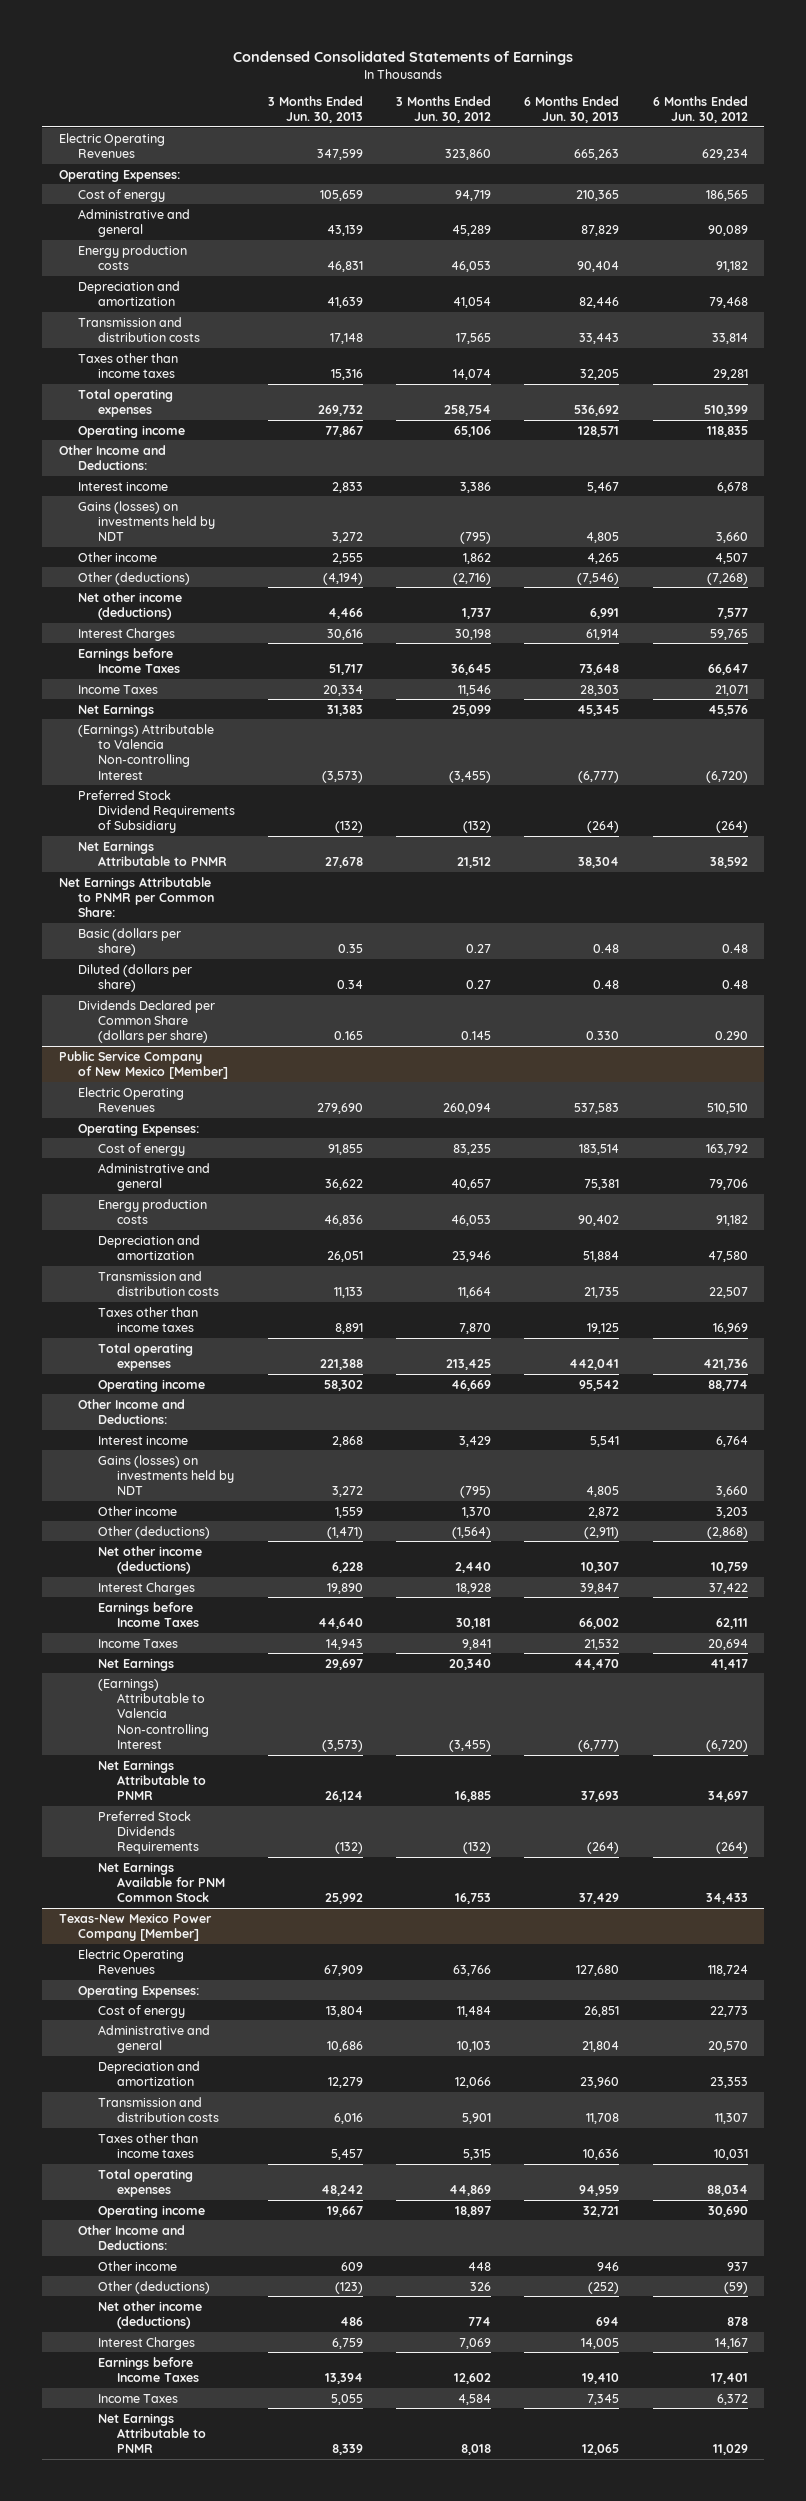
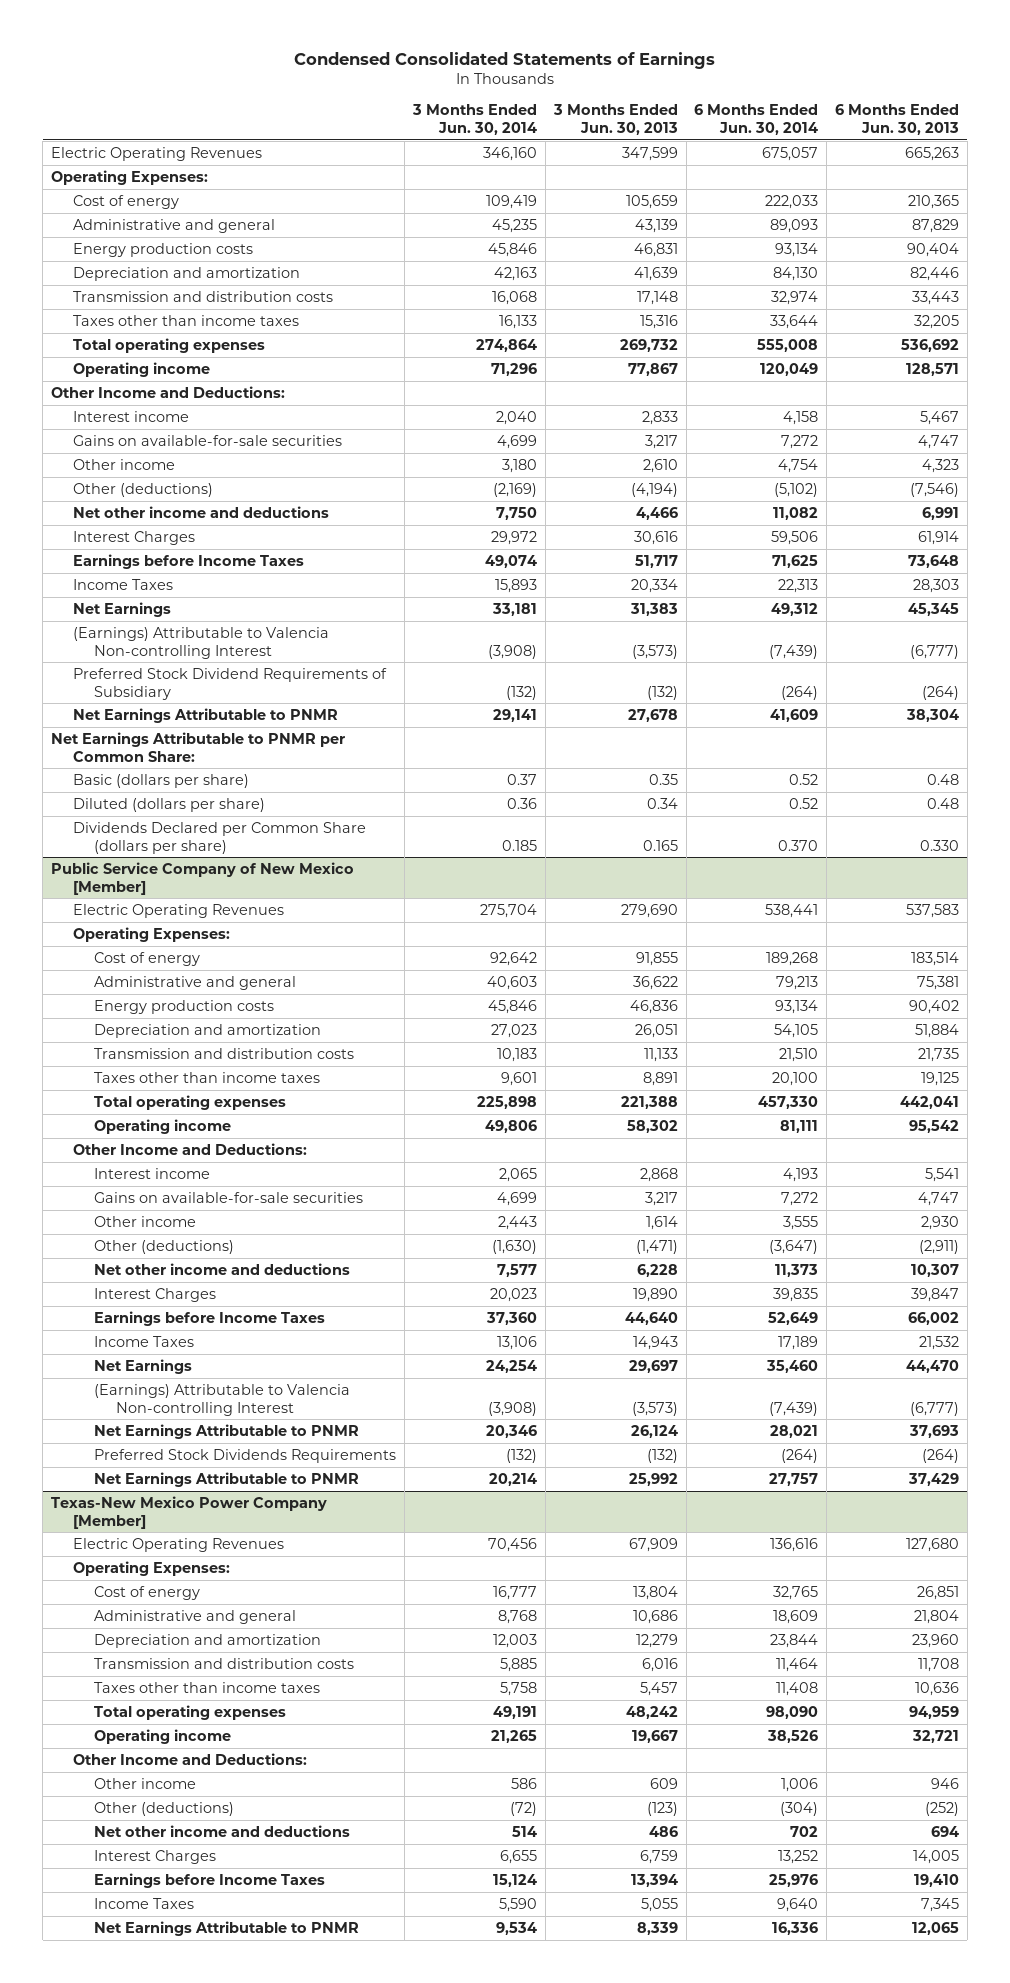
[396,95,492,124] 3 Months Ended Jun. 30, 2012 -> none
[652,95,748,124] 6 Months Ended Jun. 30, 2012 -> none
none -> [411,104,537,135] 3 Months Ended Jun. 30, 2014
none -> [694,104,819,135] 6 Months Ended Jun. 30, 2014
[78,500,215,542] Gains (losses) on investments held by NDT -> none
none -> [72,434,342,446] Gains on available-for-sale securities
[332,552,364,564] 2,555 -> [642,458,678,473] 2,610
[587,552,620,564] 4,265 -> [922,458,960,473] 4,323
[78,591,183,620] Net other income (deductions) -> [72,505,329,518] Net other income and deductions
[97,1454,235,1496] Gains (losses) on investments held by NDT -> none
none -> [94,1191,364,1203] Gains on available-for-sale securities
[335,1506,364,1518] 1,559 -> [645,1215,678,1230] 1,614
[588,1506,620,1518] 2,872 -> [921,1215,960,1230] 2,930
[97,1545,202,1574] Net other income (deductions) -> [94,1262,351,1275] Net other income and deductions
[97,1861,226,1903] Net Earnings Available for PNM Common Stock -> [94,1471,360,1487] Net Earnings Attributable to PNMR
[97,2300,202,2329] Net other income (deductions) -> [94,1824,351,1837] Net other income and deductions

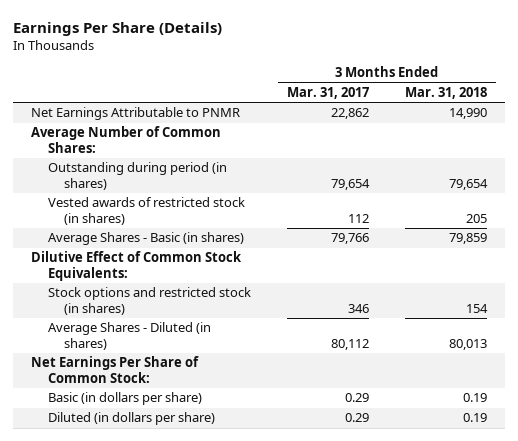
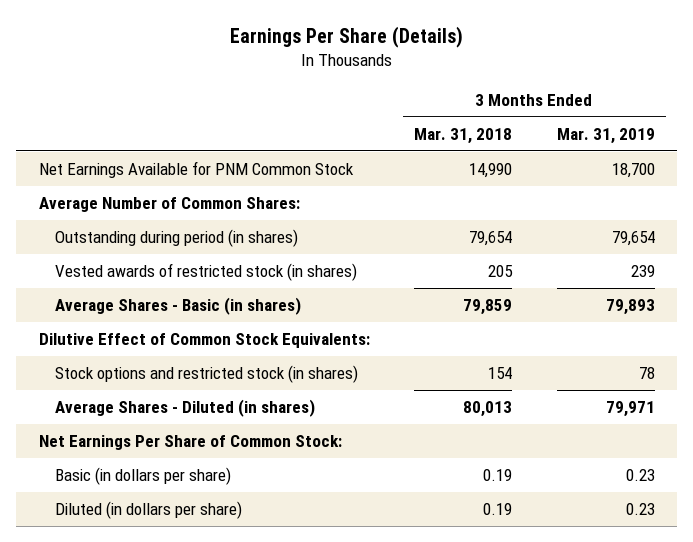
[286,86,369,99] Mar. 31, 2017 -> none
none -> [556,127,655,144] Mar. 31, 2019
[30,107,240,121] Net Earnings Attributable to PNMR -> [38,160,354,178] Net Earnings Available for PNM Common Stock

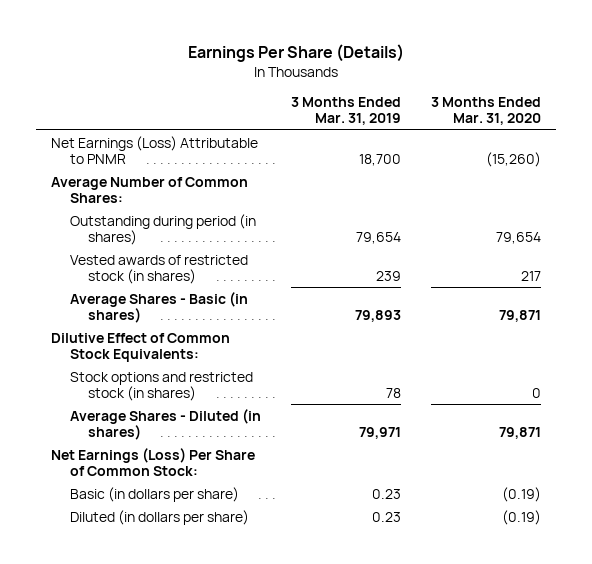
[414,127,513,144] Mar. 31, 2018 -> none
none -> [430,96,541,126] 3 Months Ended Mar. 31, 2020
[38,160,354,178] Net Earnings Available for PNM Common Stock -> [51,135,259,164] Net Earnings (Loss) Attributable to PNMR
[38,434,342,450] Net Earnings Per Share of Common Stock: -> [51,447,256,476] Net Earnings (Loss) Per Share of Common Stock:

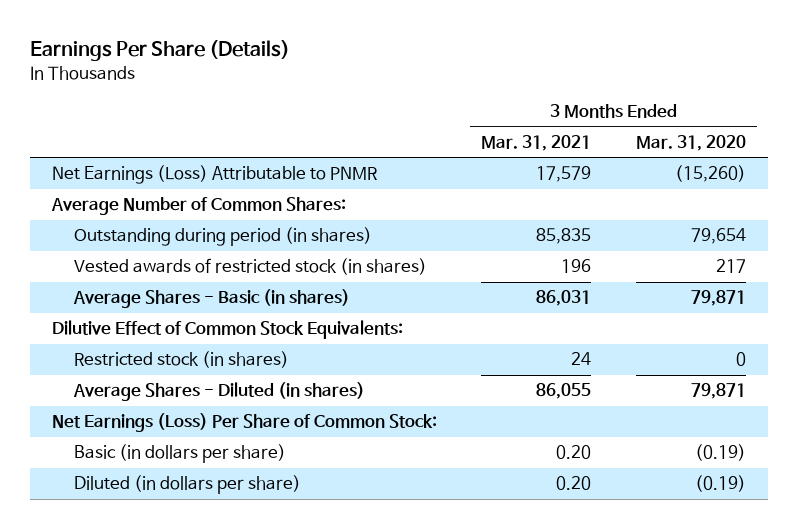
[290,96,401,126] 3 Months Ended Mar. 31, 2019 -> none
none -> [481,135,592,152] Mar. 31, 2021
[69,371,253,401] Stock options and restricted stock (in shares) -> [74,351,290,369] Restricted stock (in shares)

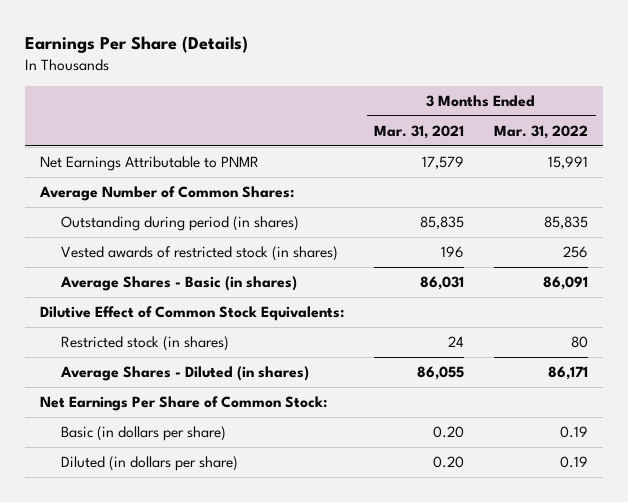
[635,135,746,152] Mar. 31, 2020 -> none
none -> [494,124,589,139] Mar. 31, 2022
[52,165,379,185] Net Earnings (Loss) Attributable to PNMR -> [40,156,260,172] Net Earnings Attributable to PNMR
[52,413,438,433] Net Earnings (Loss) Per Share of Common Stock: -> [40,396,328,412] Net Earnings Per Share of Common Stock:

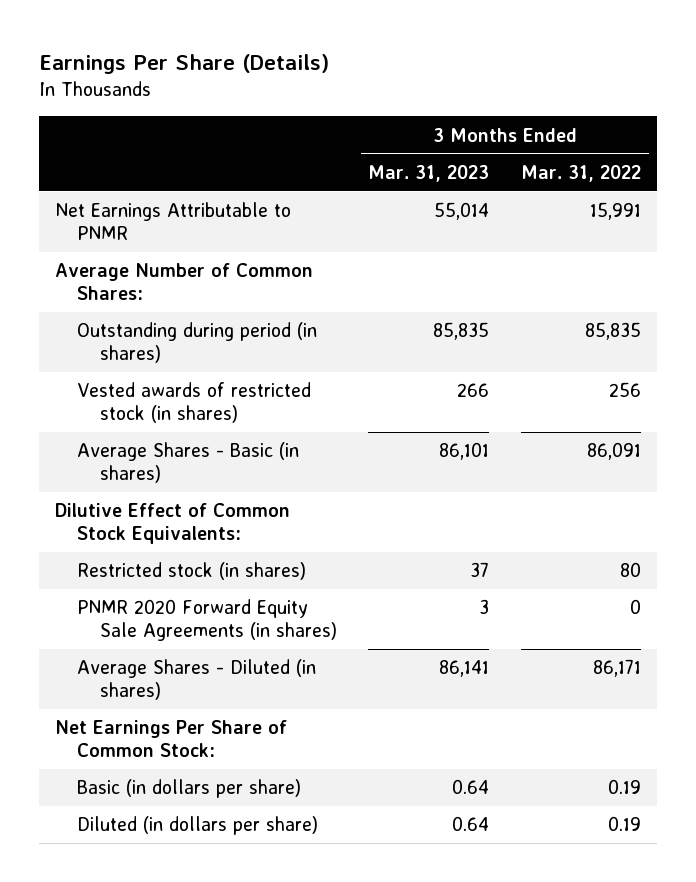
[374,124,465,139] Mar. 31, 2021 -> none
none -> [368,164,490,182] Mar. 31, 2023
none -> [77,599,337,642] PNMR 2020 Forward Equity Sale Agreements (in shares)

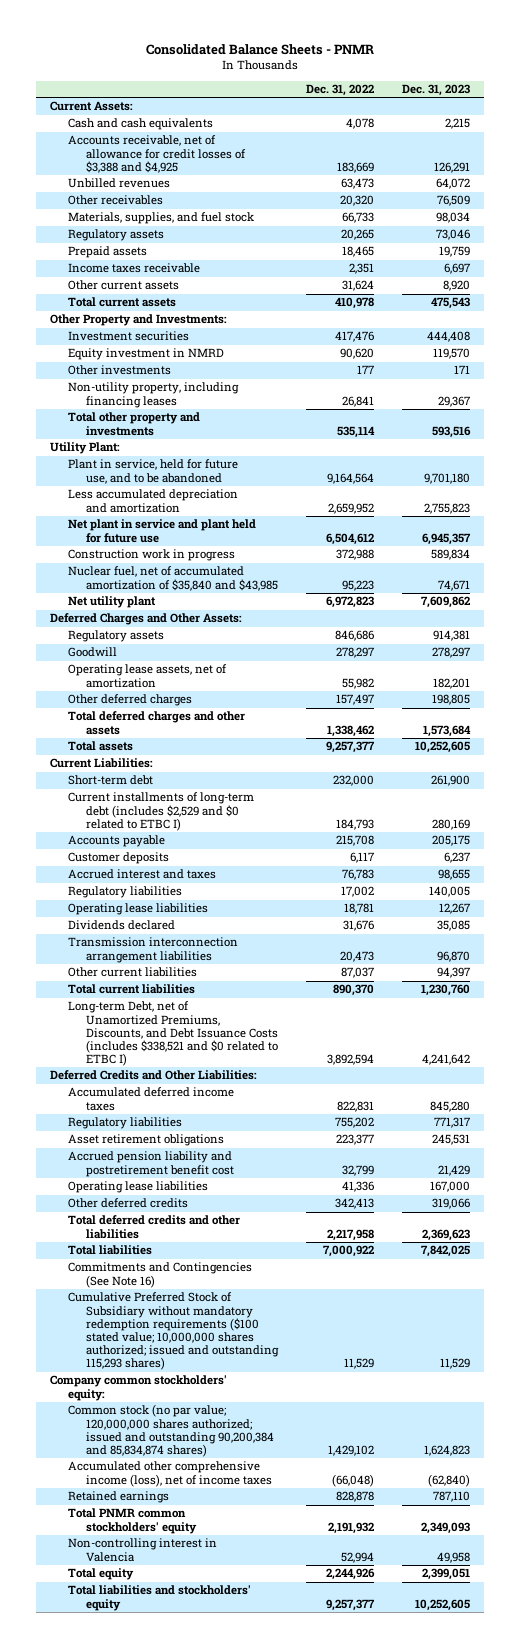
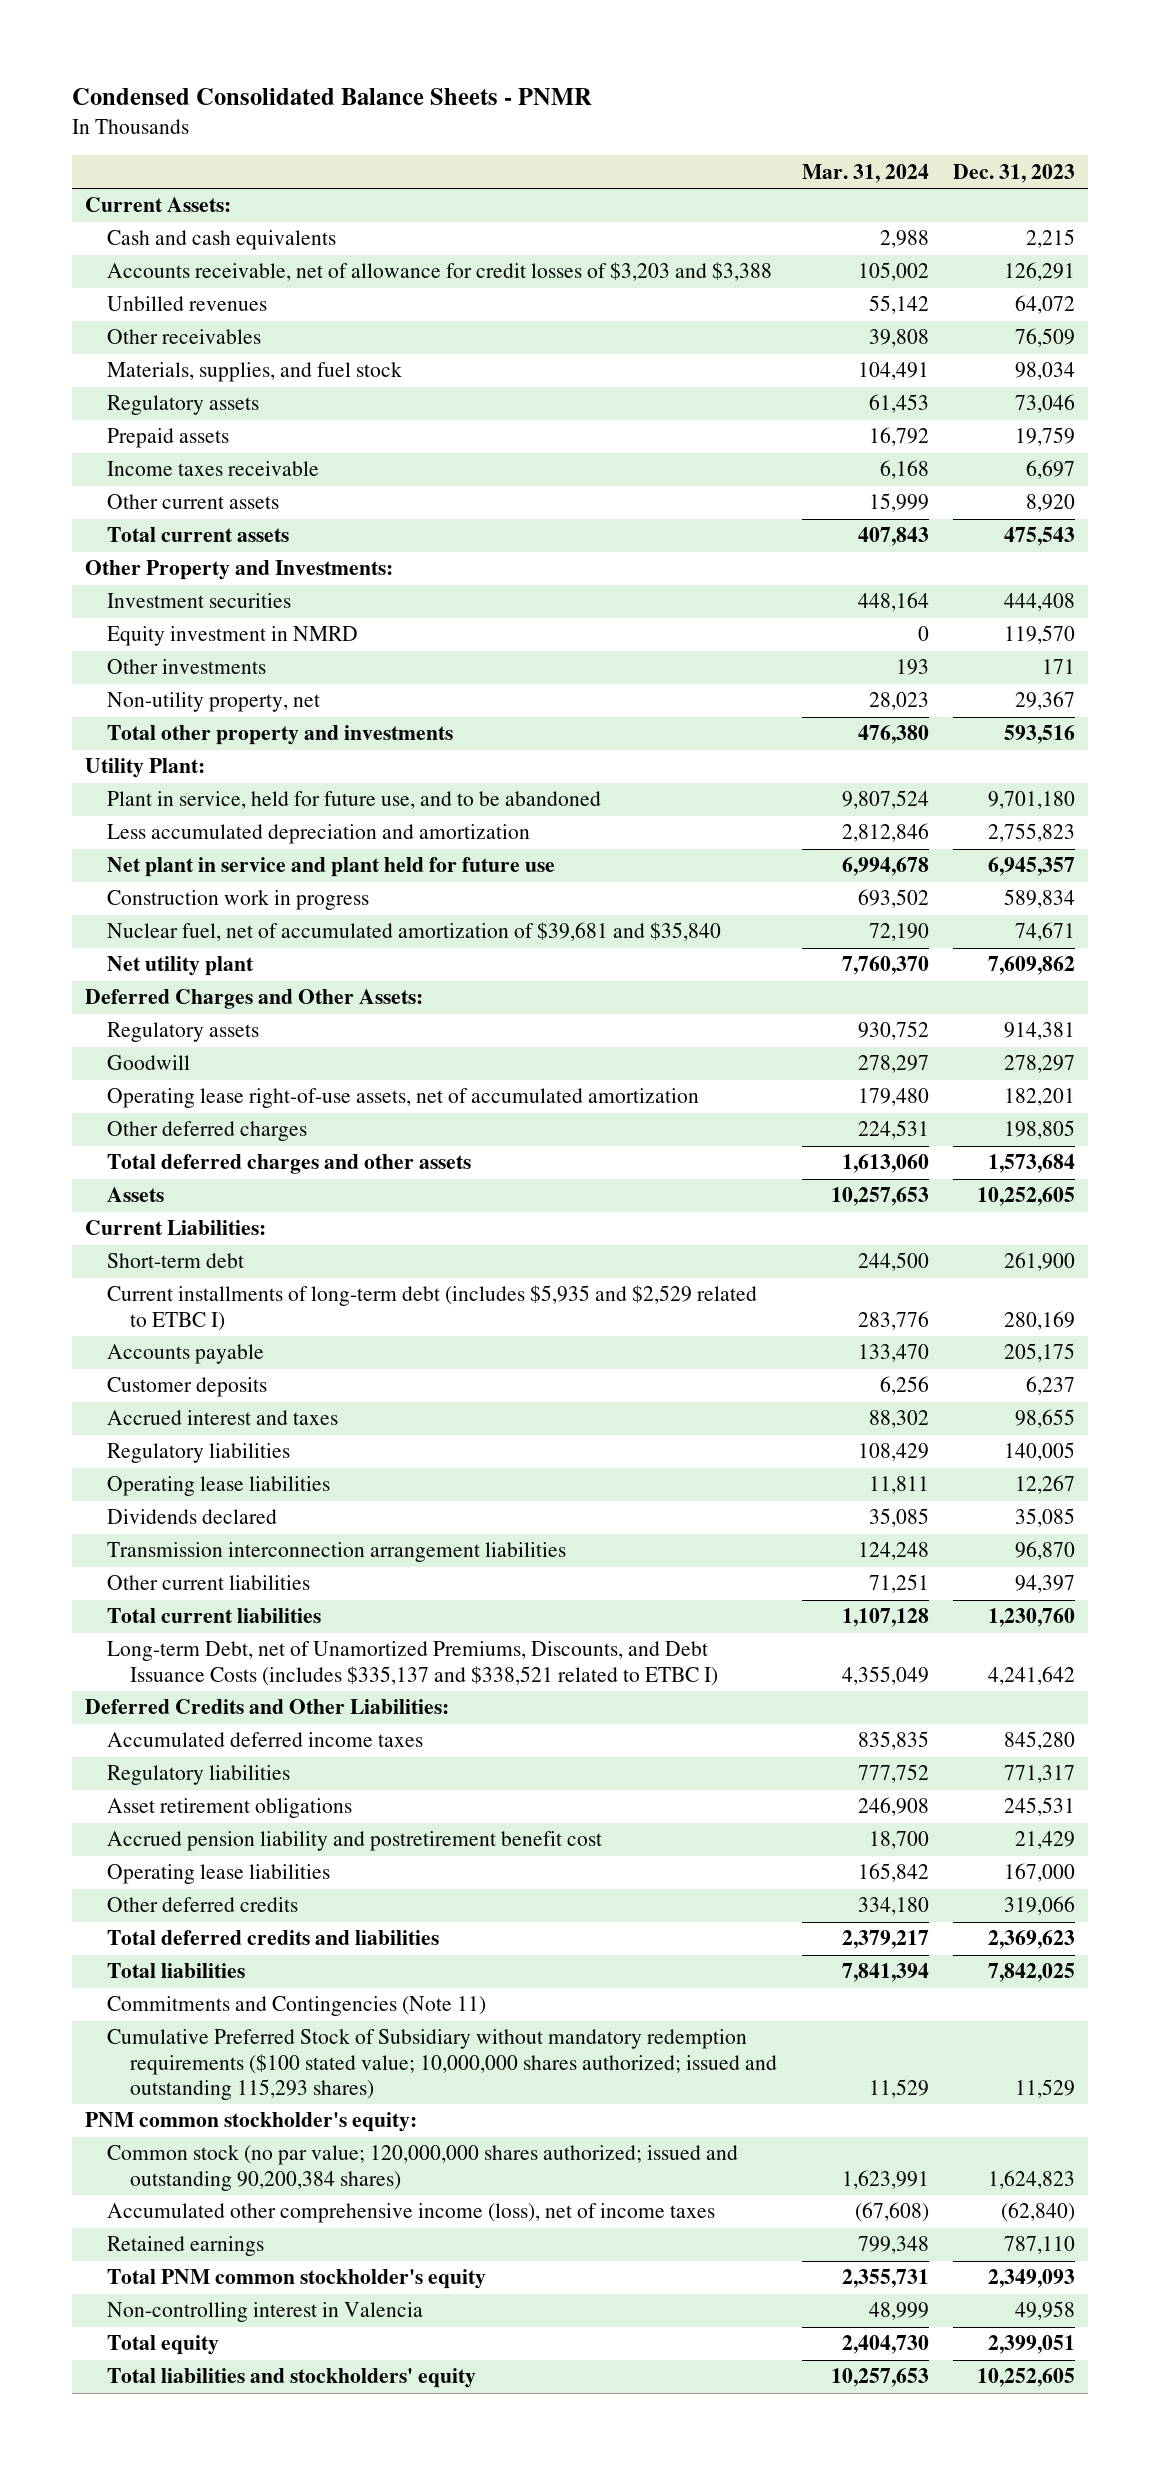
[145,43,374,55] Consolidated Balance Sheets - PNMR -> [72,88,593,106] Condensed Consolidated Balance Sheets - PNMR
[305,83,374,96] Dec. 31, 2022 -> none
none -> [801,163,929,183] Mar. 31, 2024
[67,135,246,173] Accounts receivable, net of allowance for credit losses of $3,388 and $4,925 -> [107,262,773,282] Accounts receivable, net of allowance for credit losses of $3,203 and $3,388
[67,382,239,408] Non-utility property, including financing leases -> [107,692,321,713] Non-utility property, net
[67,566,278,591] Nuclear fuel, net of accumulated amortization of $35,840 and $43,985 -> [107,922,722,942] Nuclear fuel, net of accumulated amortization of $39,681 and $35,840
[67,664,227,688] Operating lease assets, net of amortization -> [107,1088,700,1109] Operating lease right-of-use assets, net of accumulated amortization
[67,741,133,752] Total assets -> [107,1187,165,1203] Assets
[67,792,254,831] Current installments of long-term debt (includes $2,529 and $0 related to ETBC I) -> [107,1285,758,1331] Current installments of long-term debt (includes $5,935 and $2,529 related to ETBC I)
[67,1001,278,1067] Long-term Debt, net of Unamortized Premiums, Discounts, and Debt Issuance Costs (includes $338,521 and $0 related to ETBC I) -> [107,1641,718,1686] Long-term Debt, net of Unamortized Premiums, Discounts, and Debt Issuance Costs (includes $335,137 and $338,521 related to ETBC I)
[67,1215,240,1239] Total deferred credits and other liabilities -> [107,1930,440,1946] Total deferred credits and liabilities
[67,1262,252,1288] Commitments and Contingencies (See Note 16) -> [107,1996,487,2017] Commitments and Contingencies (Note 11)
[50,1375,228,1401] Company common stockholders' equity: -> [84,2112,417,2133] PNM common stockholder's equity:
[67,1404,274,1457] Common stock (no par value; 120,000,000 shares authorized; issued and outstanding 90,200,384 and 85,834,874 shares) -> [107,2145,739,2191] Common stock (no par value; 120,000,000 shares authorized; issued and outstanding 90,200,384 shares)
[67,1508,197,1534] Total PNMR common stockholders' equity -> [107,2269,487,2290] Total PNM common stockholder's equity

